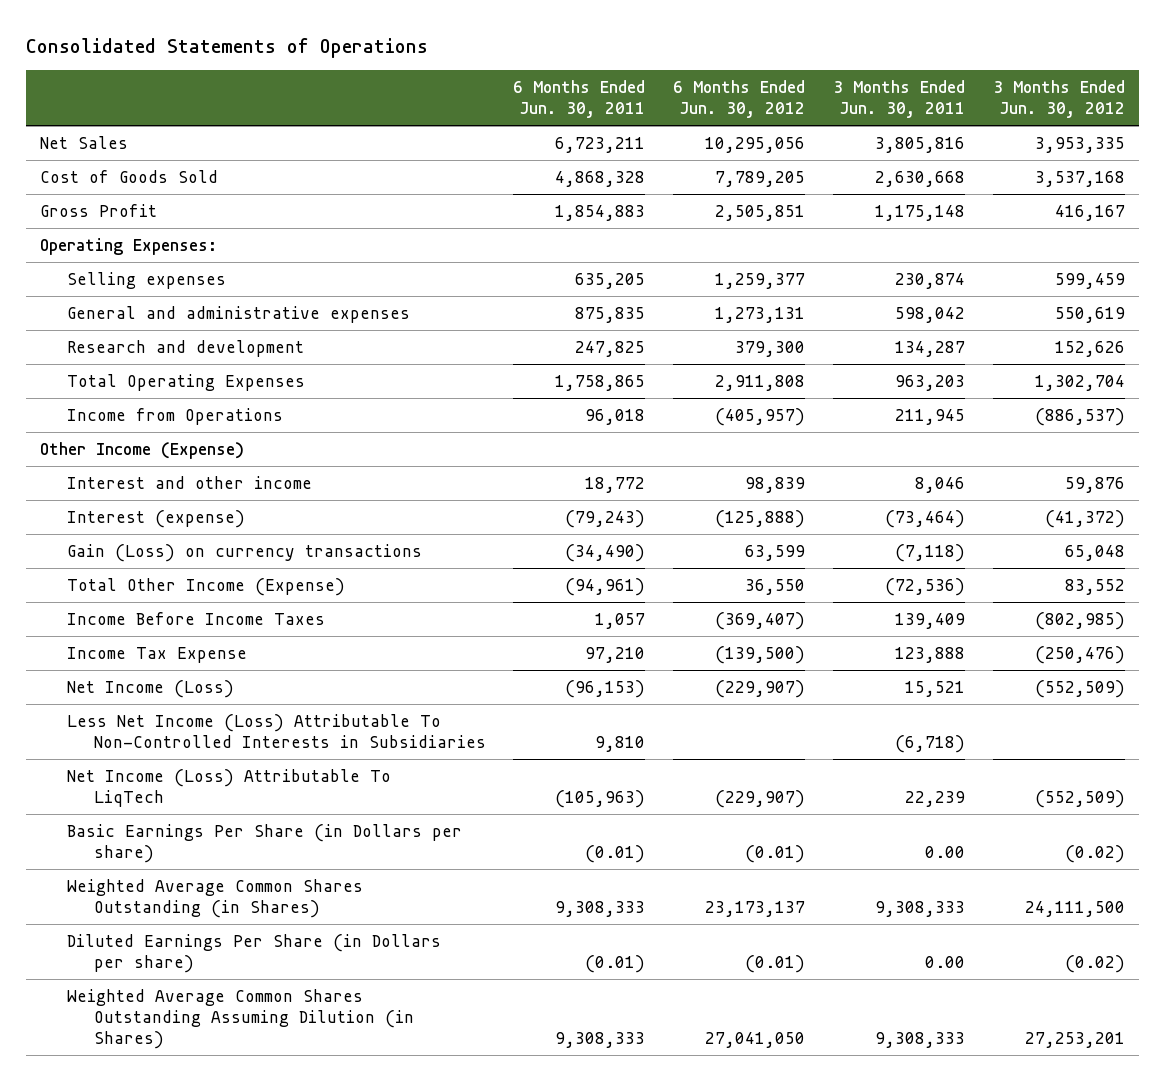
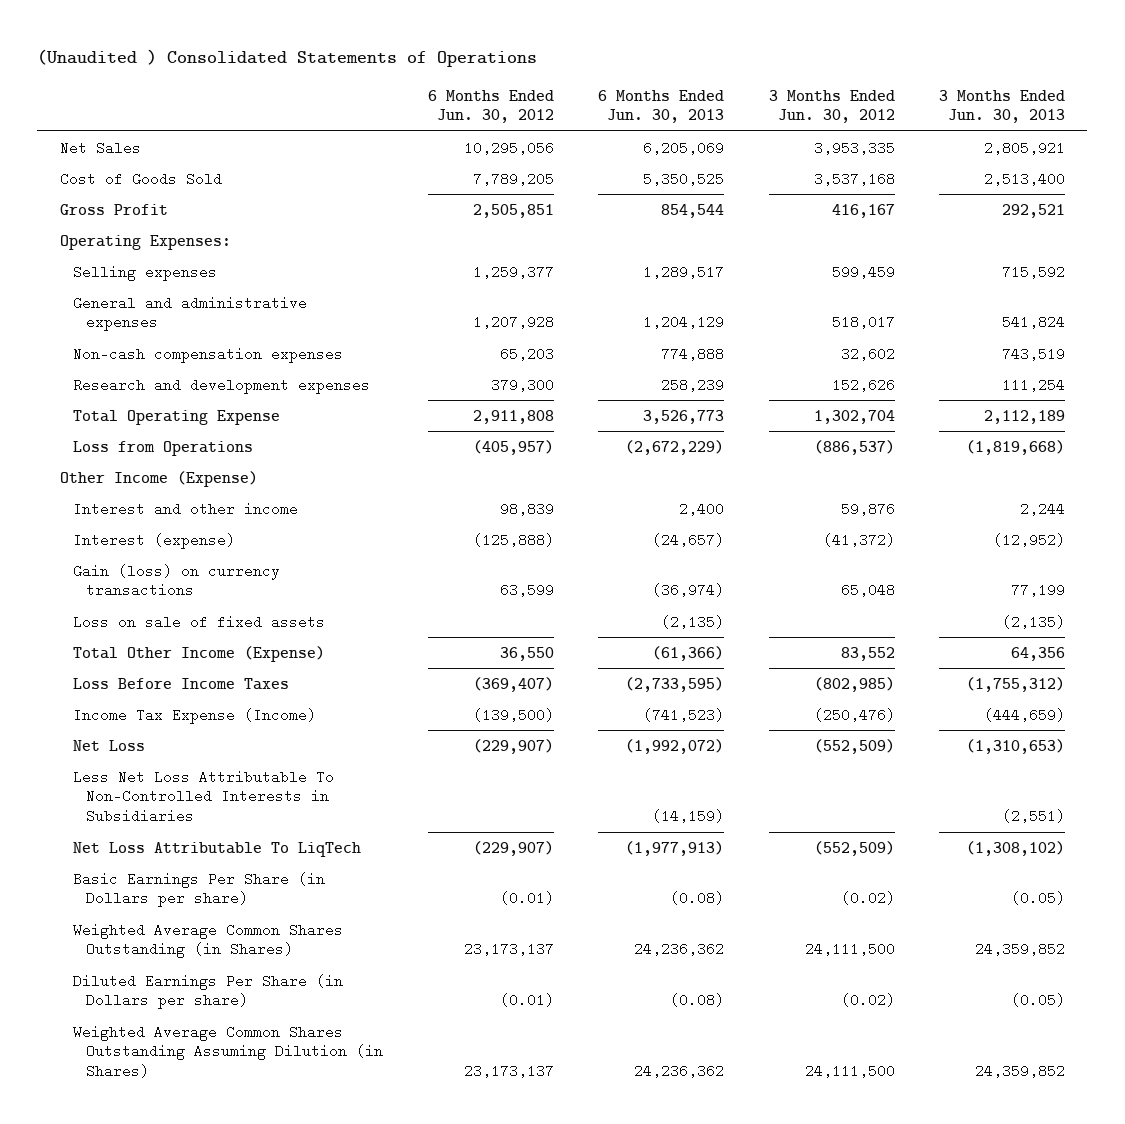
[26,37,429,58] Consolidated Statements of Operations -> [37,49,538,68] (Unaudited ) Consolidated Statements of Operations
[513,80,646,119] 6 Months Ended Jun. 30, 2011 -> none
[833,80,966,119] 3 Months Ended Jun. 30, 2011 -> none
none -> [598,89,725,124] 6 Months Ended Jun. 30, 2013
none -> [939,89,1066,124] 3 Months Ended Jun. 30, 2013
[715,306,806,323] 1,273,131 -> [472,315,554,330] 1,207,928
[1054,306,1125,323] 550,619 -> [831,315,895,330] 518,017
none -> [72,346,343,363] Non-cash compensation expenses
[66,339,304,357] Research and development -> [72,377,370,394] Research and development expenses
[66,373,305,391] Total Operating Expenses -> [72,409,280,425] Total Operating Expense
[66,407,283,425] Income from Operations -> [72,440,253,456] Loss from Operations
[66,543,422,562] Gain (Loss) on currency transactions -> [72,563,280,598] Gain (loss) on currency transactions
none -> [72,614,325,629] Loss on sale of fixed assets
[66,611,325,625] Income Before Income Taxes -> [72,677,289,690] Loss Before Income Taxes
[66,646,247,663] Income Tax Expense -> [72,707,316,724] Income Tax Expense (Income)
[66,679,234,698] Net Income (Loss) -> [72,739,145,751] Net Loss
[66,713,486,749] Less Net Income (Loss) Attributable To Non-Controlled Interests in Subsidiaries -> [72,769,334,824] Less Net Loss Attributable To Non-Controlled Interests in Subsidiaries
[66,768,391,808] Net Income (Loss) Attributable To LiqTech -> [72,841,361,857] Net Loss Attributable To LiqTech
[705,1032,806,1049] 27,041,050 -> [463,1064,554,1079] 23,173,137
[1024,1032,1125,1049] 27,253,201 -> [804,1064,895,1079] 24,111,500

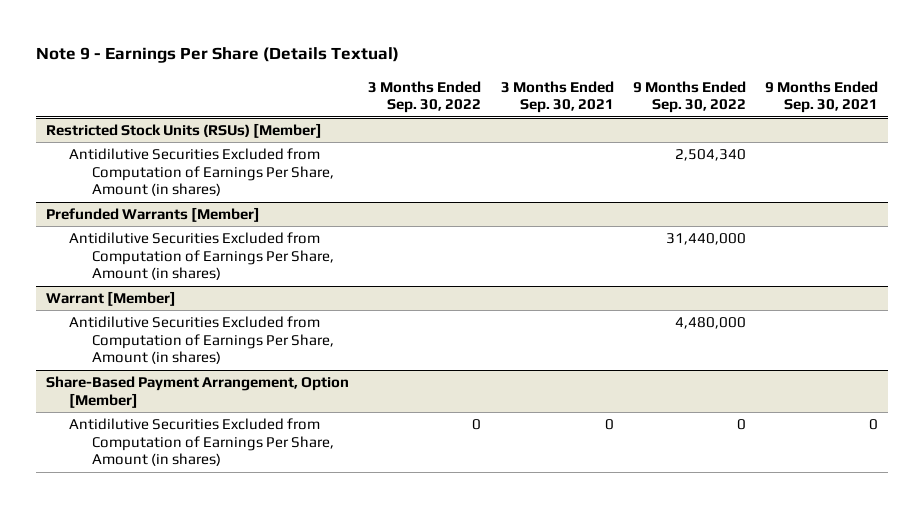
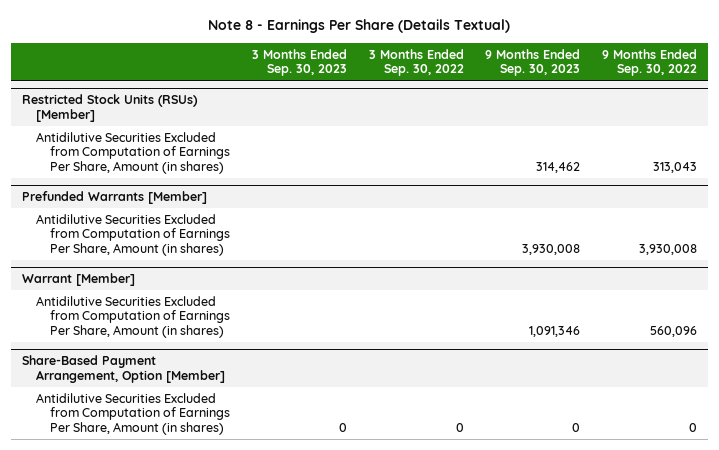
[36,47,400,64] Note 9 - Earnings Per Share (Details Textual) -> [208,19,511,34] Note 8 - Earnings Per Share (Details Textual)
[500,80,614,114] 3 Months Ended Sep. 30, 2021 -> none
[765,80,879,114] 9 Months Ended Sep. 30, 2021 -> none
none -> [251,48,347,76] 3 Months Ended Sep. 30, 2023
none -> [485,48,581,76] 9 Months Ended Sep. 30, 2023
[675,149,747,162] 2,504,340 -> [652,161,697,173] 313,043
[666,233,747,246] 31,440,000 -> [638,243,697,255] 3,930,008
[675,317,747,330] 4,480,000 -> [649,325,697,337] 560,096

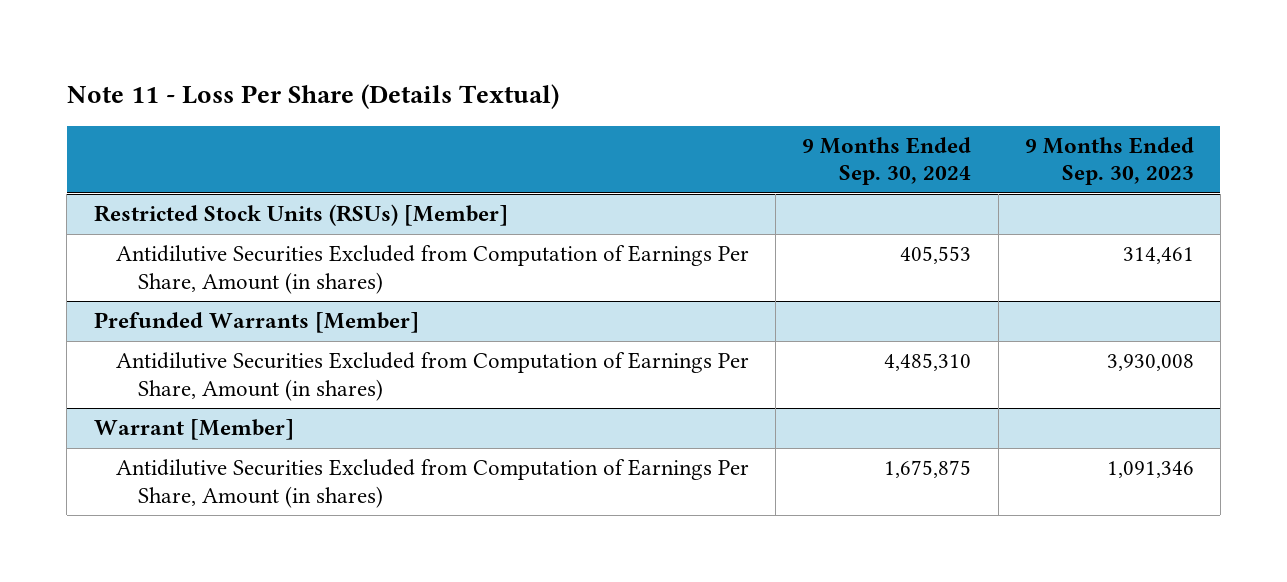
[208,19,511,34] Note 8 - Earnings Per Share (Details Textual) -> [66,83,559,109] Note 11 - Loss Per Share (Details Textual)
[251,48,347,76] 3 Months Ended Sep. 30, 2023 -> none
[368,48,464,76] 3 Months Ended Sep. 30, 2022 -> none
[601,48,697,76] 9 Months Ended Sep. 30, 2022 -> none
none -> [802,137,972,186] 9 Months Ended Sep. 30, 2024
[536,161,581,173] 314,462 -> [1122,247,1194,265] 314,461
[21,355,226,383] Share-Based Payment Arrangement, Option [Member] -> none
[36,392,231,435] Antidilutive Securities Excluded from Computation of Earnings Per Share, Amount (in shares) -> none

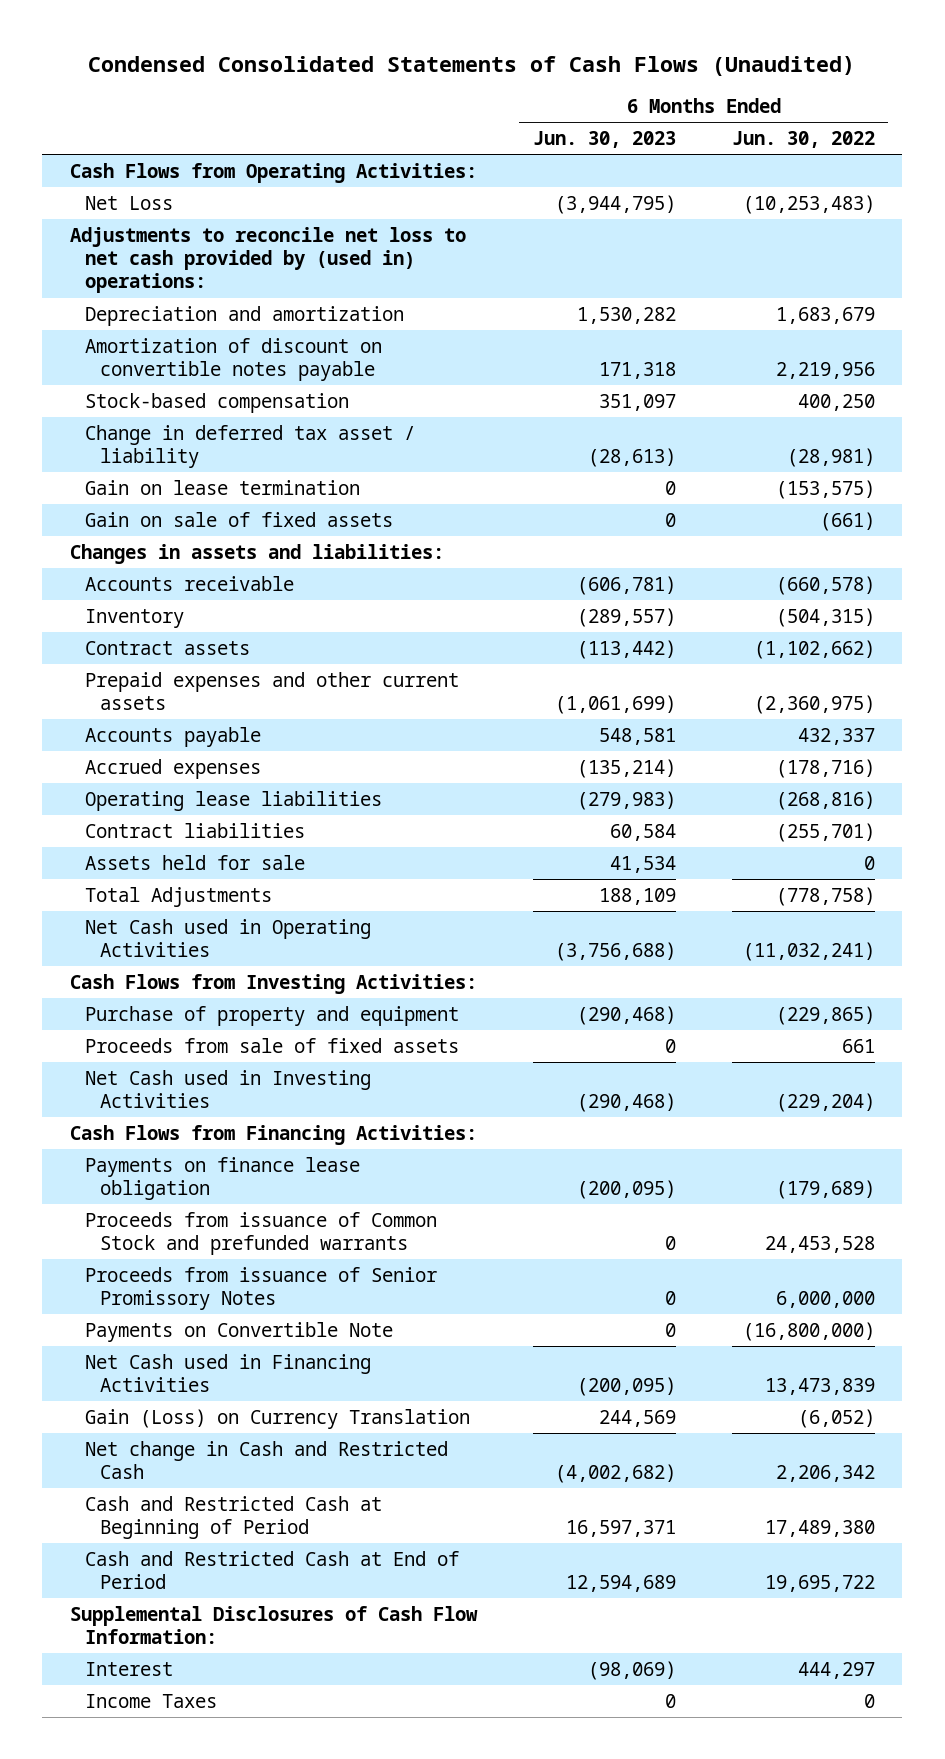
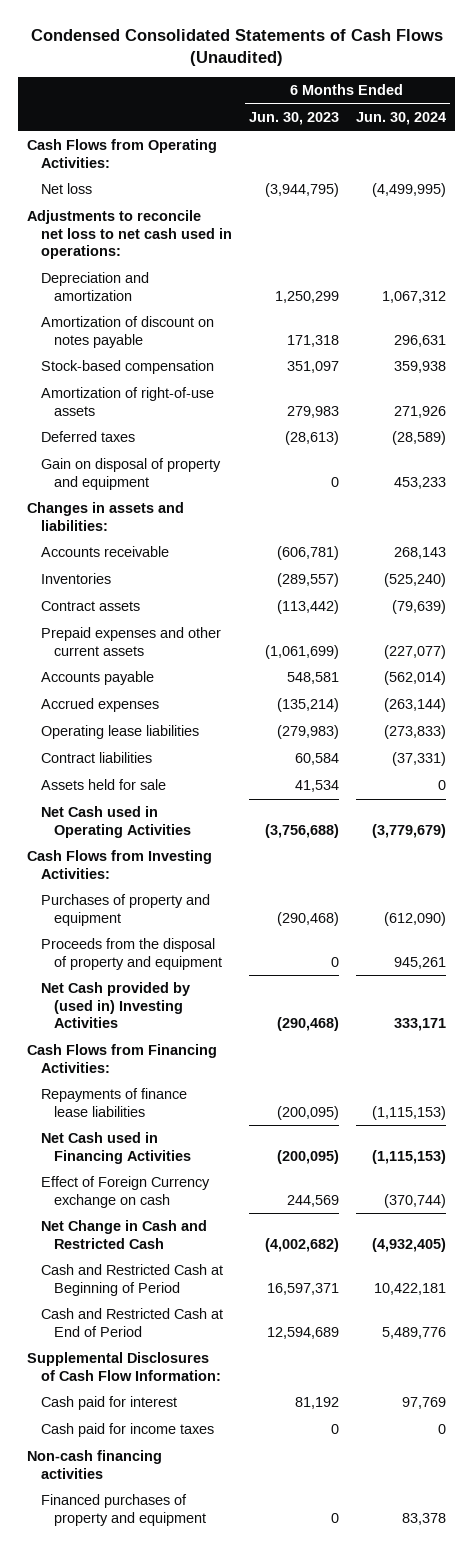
[731,131,875,149] Jun. 30, 2022 -> none
none -> [356,112,447,126] Jun. 30, 2024
[84,195,173,210] Net Loss -> [40,183,92,195] Net loss
[70,226,467,294] Adjustments to reconcile net loss to net cash provided by (used in) operations: -> [27,210,232,260] Adjustments to reconcile net loss to net cash used in operations:
[576,306,676,324] 1,530,282 -> [274,290,339,303] 1,250,299
[84,337,382,382] Amortization of discount on convertible notes payable -> [40,316,214,348] Amortization of discount on notes payable
[84,479,360,495] Gain on lease termination -> none
none -> [40,387,214,416] Amortization of right-of-use assets
[84,424,415,469] Change in deferred tax asset / liability -> [40,431,135,443] Deferred taxes
[84,511,393,527] Gain on sale of fixed assets -> [40,458,221,490] Gain on disposal of property and equipment
[84,608,184,628] Inventory -> [40,573,111,585] Inventories
[84,886,272,907] Total Adjustments -> none
[84,1005,459,1026] Purchase of property and equipment -> [40,894,210,926] Purchases of property and equipment
[84,1037,459,1053] Proceeds from sale of fixed assets -> [40,938,222,970] Proceeds from the disposal of property and equipment
[84,1069,371,1109] Net Cash used in Investing Activities -> [40,982,190,1029] Net Cash provided by (used in) Investing Activities
[84,1211,437,1256] Proceeds from issuance of Common Stock and prefunded warrants -> none
[84,1266,437,1311] Proceeds from issuance of Senior Promissory Notes -> none
[84,1321,393,1342] Payments on Convertible Note -> none
[84,1156,360,1201] Payments on finance lease obligation -> [40,1088,187,1117] Repayments of finance lease liabilities
[84,1408,470,1429] Gain (Loss) on Currency Translation -> [40,1176,210,1208] Effect of Foreign Currency exchange on cash
[84,1440,448,1480] Net change in Cash and Restricted Cash -> [40,1220,207,1249] Net Change in Cash and Restricted Cash
[84,1661,173,1676] Interest -> none
[84,1693,217,1708] Income Taxes -> none
none -> [40,1396,177,1411] Cash paid for interest
none -> [40,1423,214,1438] Cash paid for income taxes
none -> [27,1450,163,1479] Non-cash financing activities
none -> [40,1494,206,1526] Financed purchases of property and equipment

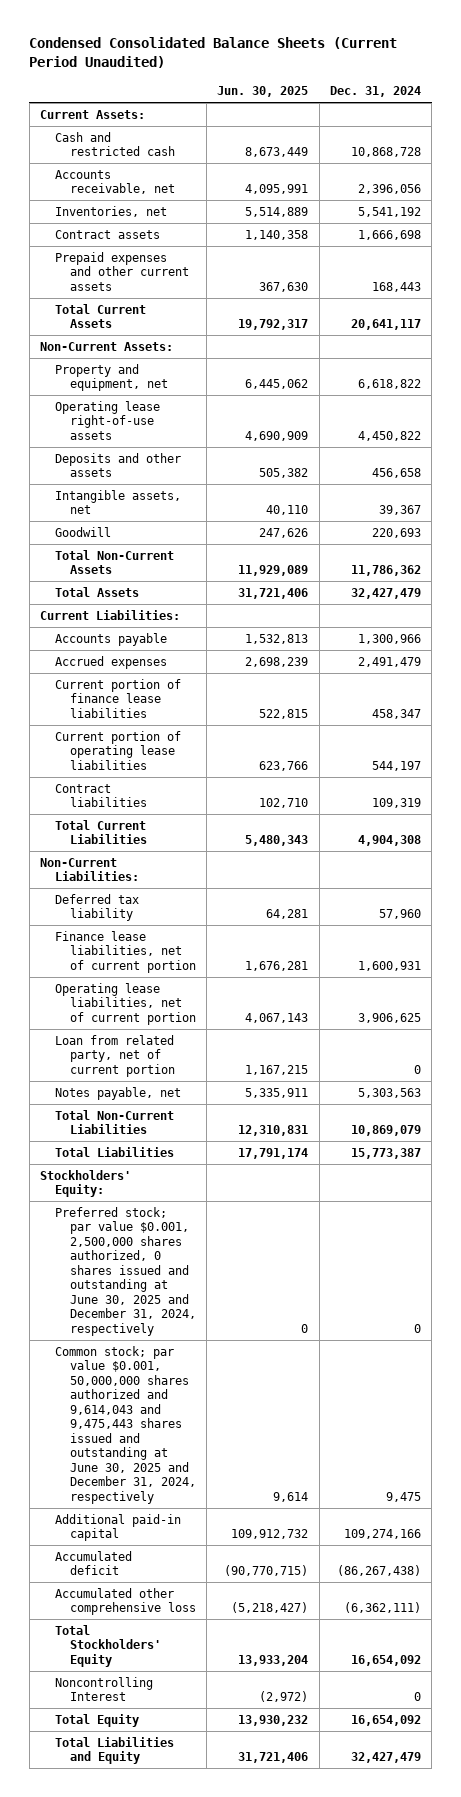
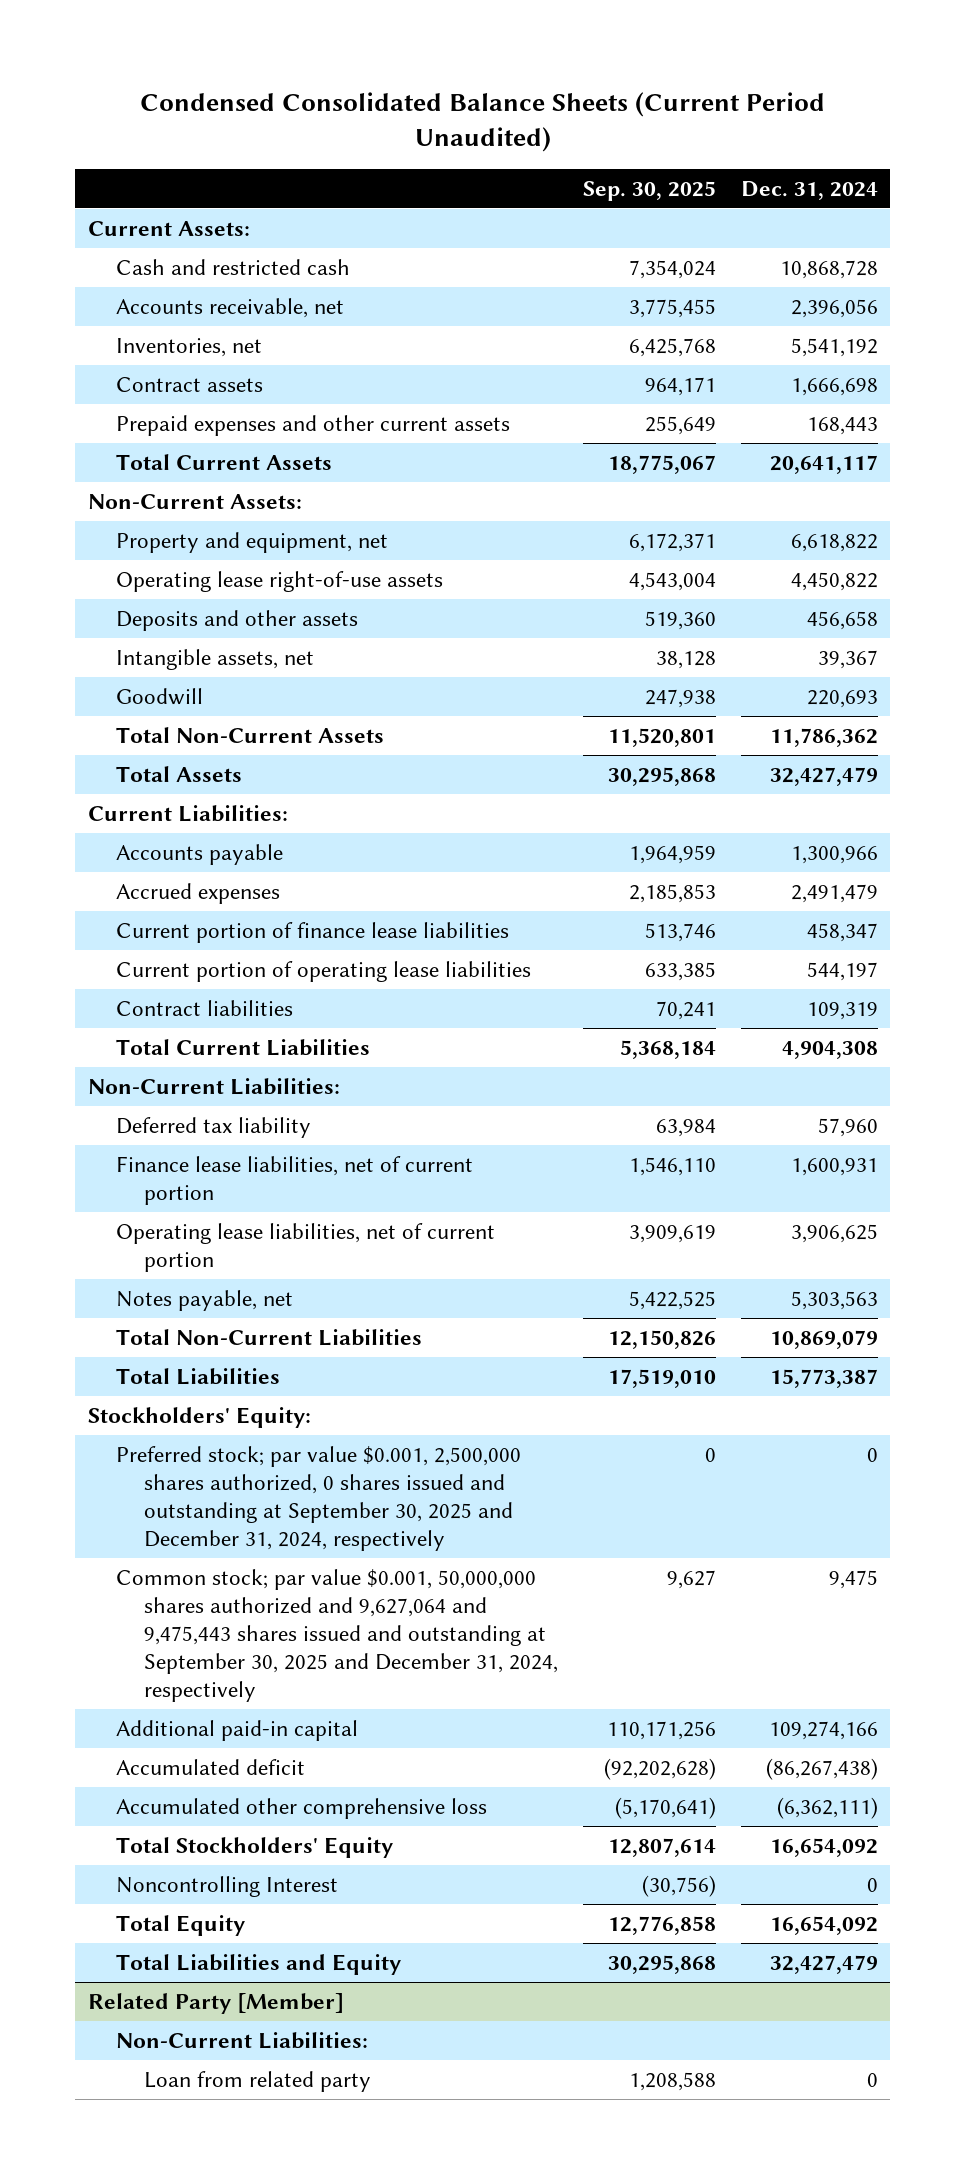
[217,86,309,98] Jun. 30, 2025 -> none
none -> [582,180,716,201] Sep. 30, 2025
[54,1034,175,1077] Loan from related party, net of current portion -> none
[54,1206,196,1336] Preferred stock; par value $0.001, 2,500,000 shares authorized, 0 shares issued and outstanding at June 30, 2025 and December 31, 2024, respectively -> [115,1445,521,1552] Preferred stock; par value $0.001, 2,500,000 shares authorized, 0 shares issued and outstanding at September 30, 2025 and December 31, 2024, respectively
[54,1345,196,1504] Common stock; par value $0.001, 50,000,000 shares authorized and 9,614,043 and 9,475,443 shares issued and outstanding at June 30, 2025 and December 31, 2024, respectively -> [115,1568,558,1703] Common stock; par value $0.001, 50,000,000 shares authorized and 9,627,064 and 9,475,443 shares issued and outstanding at September 30, 2025 and December 31, 2024, respectively
none -> [87,1992,344,2014] Related Party [Member]
none -> [115,2031,368,2049] Non-Current Liabilities:
none -> [143,2070,371,2092] Loan from related party

